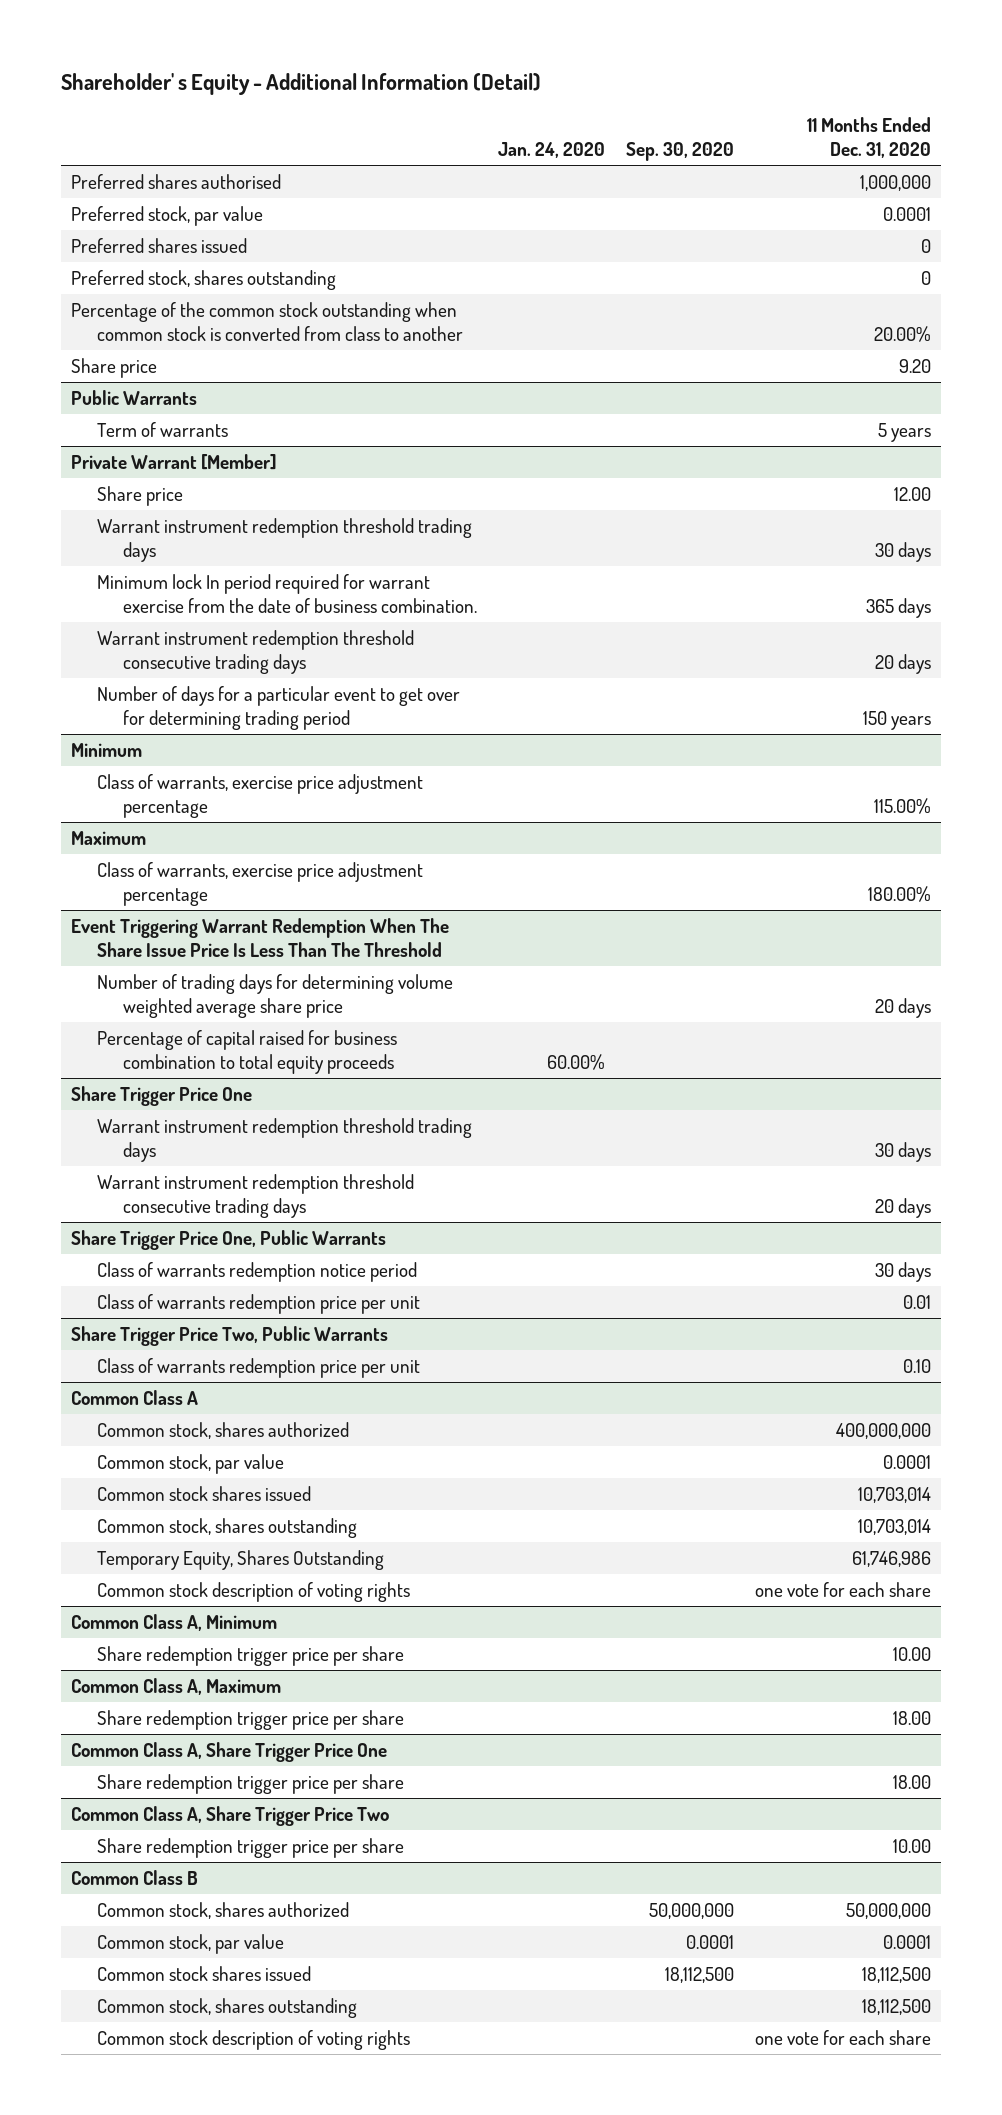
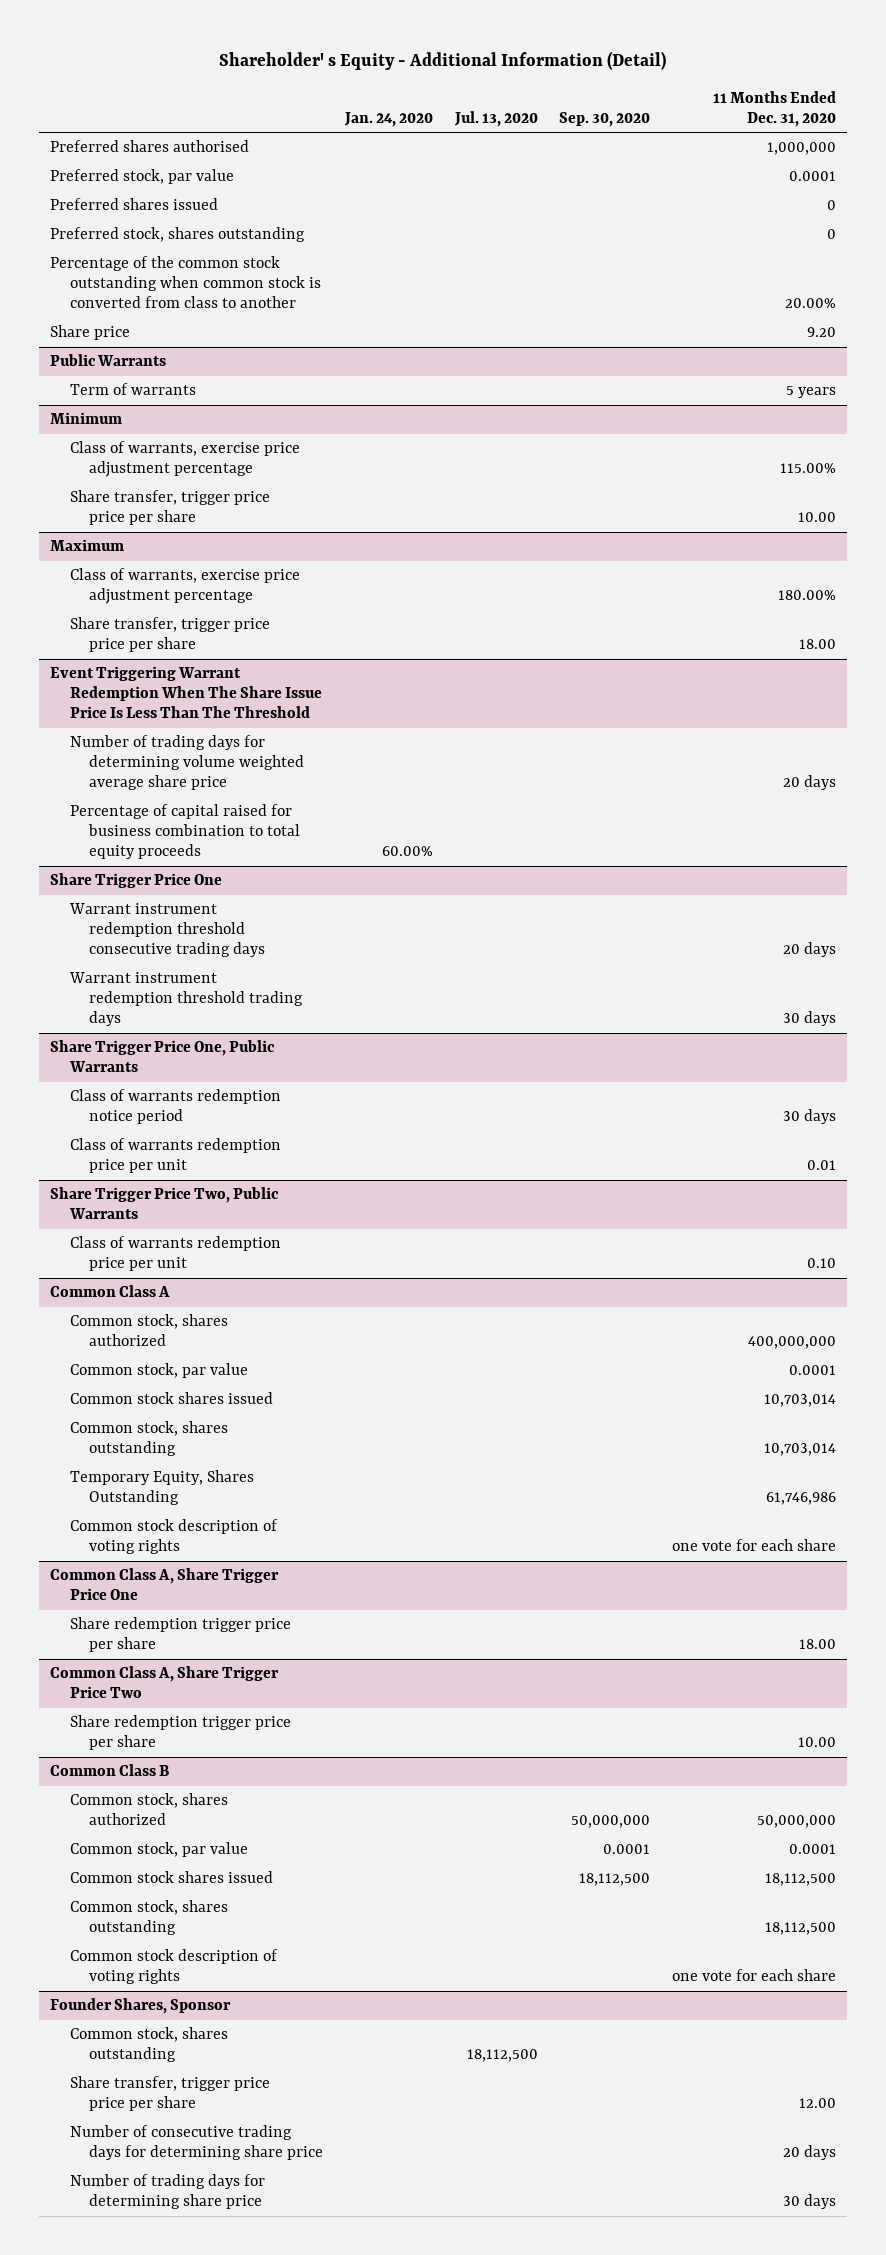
none -> [453,110,538,127] Jul. 13, 2020
[71,453,278,470] Private Warrant [Member] -> none
[97,485,184,506] Share price -> none
[97,517,473,562] Warrant instrument redemption threshold trading days -> none
[97,573,478,613] Minimum lock In period required for warrant exercise from the date of business combination. -> none
[97,629,415,674] Warrant instrument redemption threshold consecutive trading days -> none
[97,685,461,730] Number of days for a particular event to get over for determining trading period -> none
none -> [69,490,270,526] Share transfer, trigger price price per share
none -> [69,617,270,653] Share transfer, trigger price price per share
[97,1117,473,1162] Warrant instrument redemption threshold trading days -> [68,972,304,1027] Warrant instrument redemption threshold trading days
[71,1613,278,1631] Common Class A, Minimum -> none
[97,1645,405,1666] Share redemption trigger price per share -> none
[71,1677,282,1695] Common Class A, Maximum -> none
[97,1709,405,1730] Share redemption trigger price per share -> none
none -> [49,1998,231,2015] Founder Shares, Sponsor
none -> [69,2027,228,2063] Common stock, shares outstanding
none -> [69,2076,270,2112] Share transfer, trigger price price per share
none -> [69,2125,324,2161] Number of consecutive trading days for determining share price
none -> [69,2174,265,2210] Number of trading days for determining share price

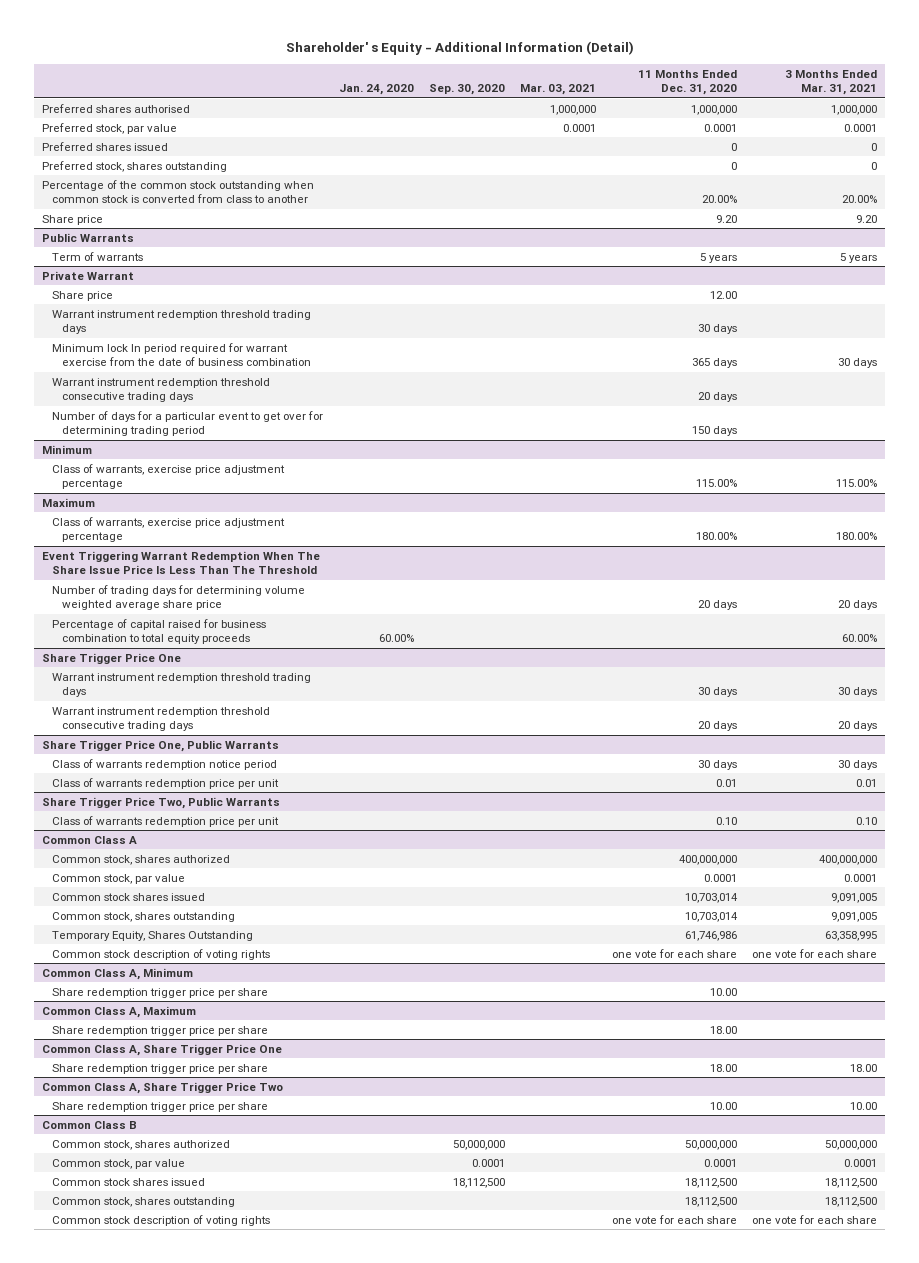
[453,110,538,127] Jul. 13, 2020 -> none
none -> [520,84,597,96] Mar. 03, 2021
none -> [785,69,878,96] 3 Months Ended Mar. 31, 2021
none -> [41,270,134,280] Private Warrant
none -> [52,290,114,301] Share price
none -> [52,309,312,335] Warrant instrument redemption threshold trading days
none -> [52,342,312,367] Minimum lock In period required for warrant exercise from the date of business combination
none -> [52,377,271,403] Warrant instrument redemption threshold consecutive trading days
none -> [52,410,324,437] Number of days for a particular event to get over for determining trading period
[69,490,270,526] Share transfer, trigger price price per share -> none
[69,617,270,653] Share transfer, trigger price price per share -> none
[68,903,266,958] Warrant instrument redemption threshold consecutive trading days -> [52,706,271,732] Warrant instrument redemption threshold consecutive trading days
none -> [41,967,193,980] Common Class A, Minimum
none -> [52,987,269,998] Share redemption trigger price per share
none -> [41,1005,196,1018] Common Class A, Maximum
none -> [52,1025,269,1036] Share redemption trigger price per share
[49,1998,231,2015] Founder Shares, Sponsor -> none
[69,2027,228,2063] Common stock, shares outstanding -> none
[69,2076,270,2112] Share transfer, trigger price price per share -> none
[69,2125,324,2161] Number of consecutive trading days for determining share price -> none
[69,2174,265,2210] Number of trading days for determining share price -> none

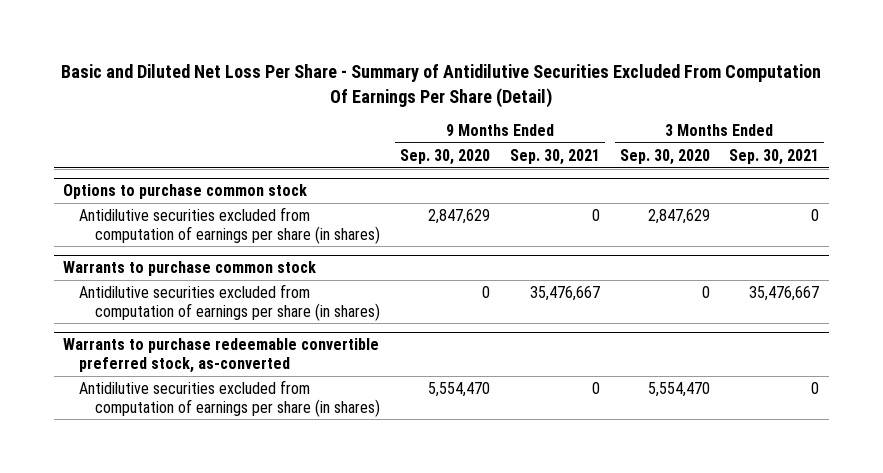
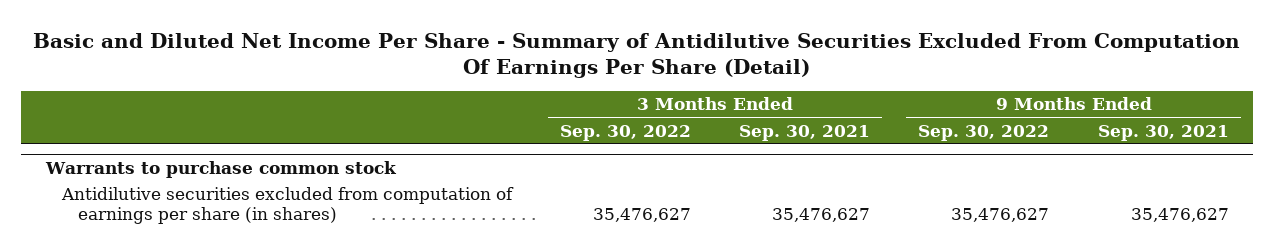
[61,64,822,108] Basic and Diluted Net Loss Per Share - Summary of Antidilutive Securities Excluded From Computation Of Earnings Per Share (Detail) -> [33,32,1241,78] Basic and Diluted Net Income Per Share - Summary of Antidilutive Securities Excluded From Computation Of Earnings Per Share (Detail)
[399,148,490,165] Sep. 30, 2020 -> none
[619,148,710,165] Sep. 30, 2020 -> none
none -> [560,124,692,141] Sep. 30, 2022
none -> [918,124,1050,141] Sep. 30, 2022
[63,184,308,200] Options to purchase common stock -> none
[79,206,381,244] Antidilutive securities excluded from computation of earnings per share (in shares) -> none
[63,338,380,374] Warrants to purchase redeemable convertible preferred stock, as-converted -> none
[79,379,381,417] Antidilutive securities excluded from computation of earnings per share (in shares) -> none
[529,285,600,301] 35,476,667 -> [1130,207,1229,222] 35,476,627
[749,285,820,301] 35,476,667 -> [772,207,871,222] 35,476,627

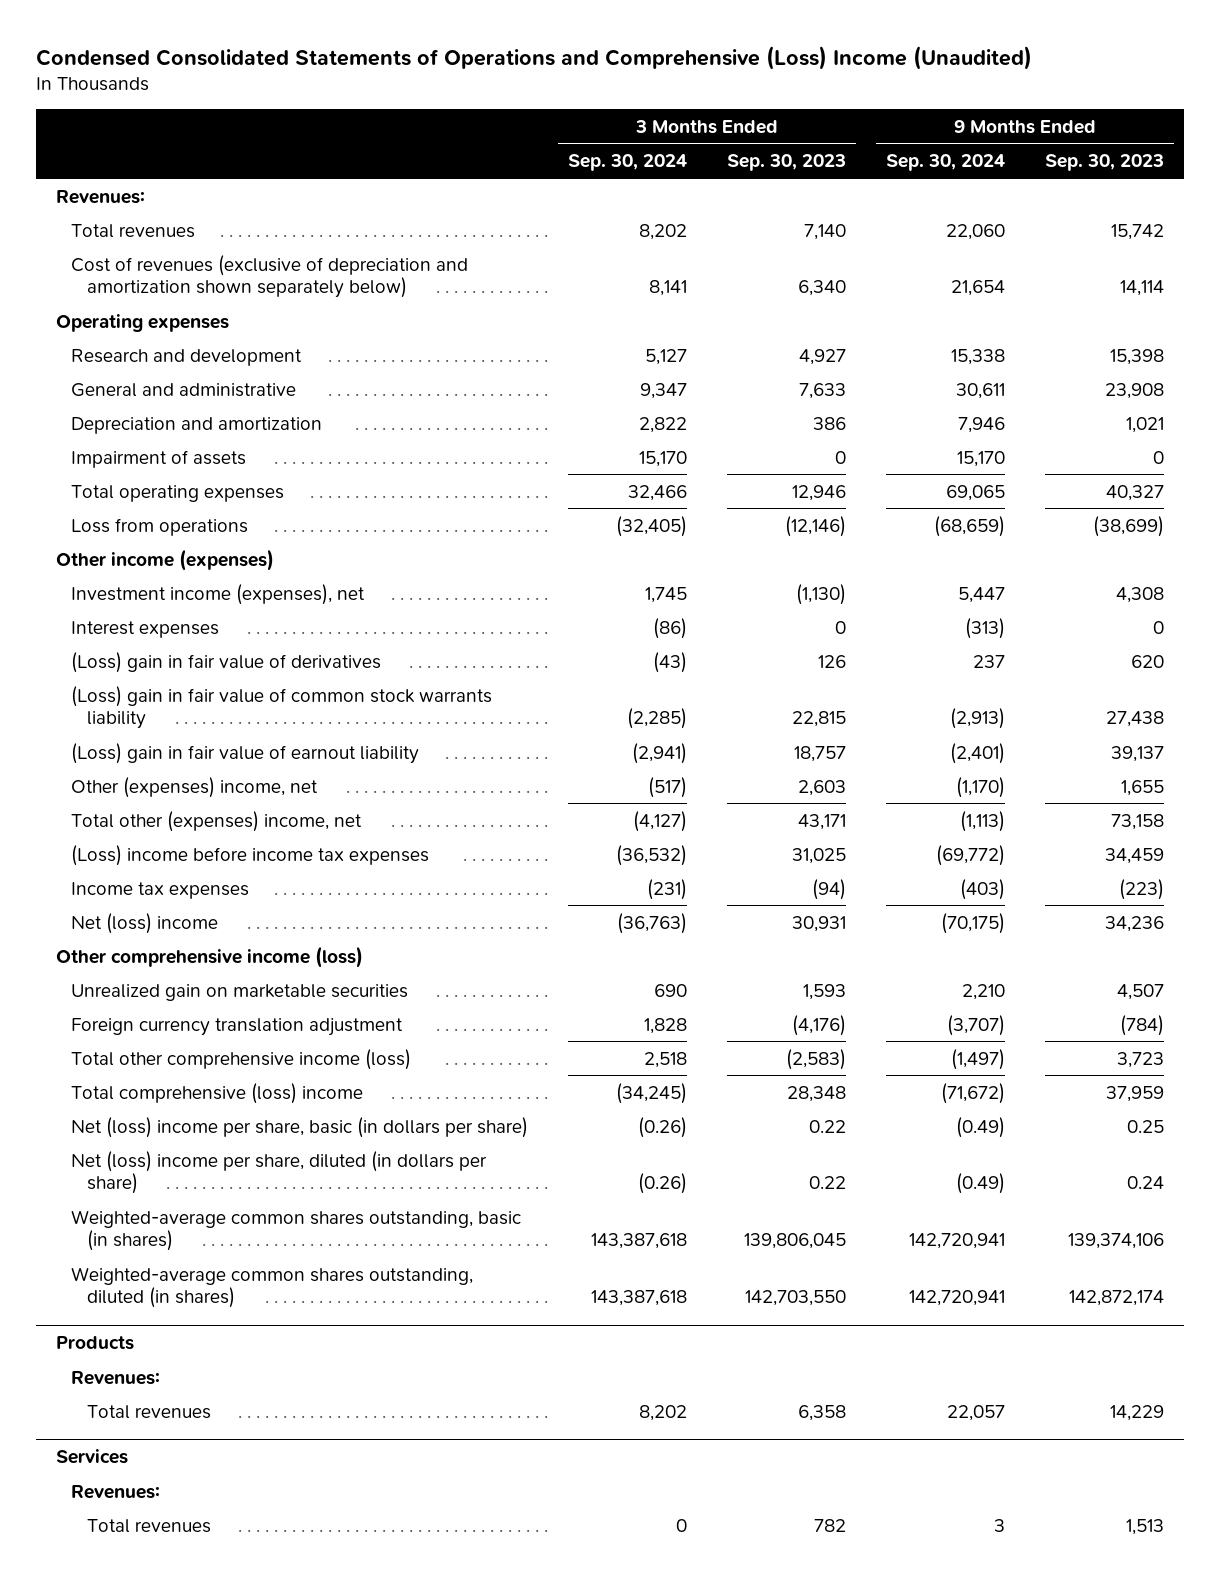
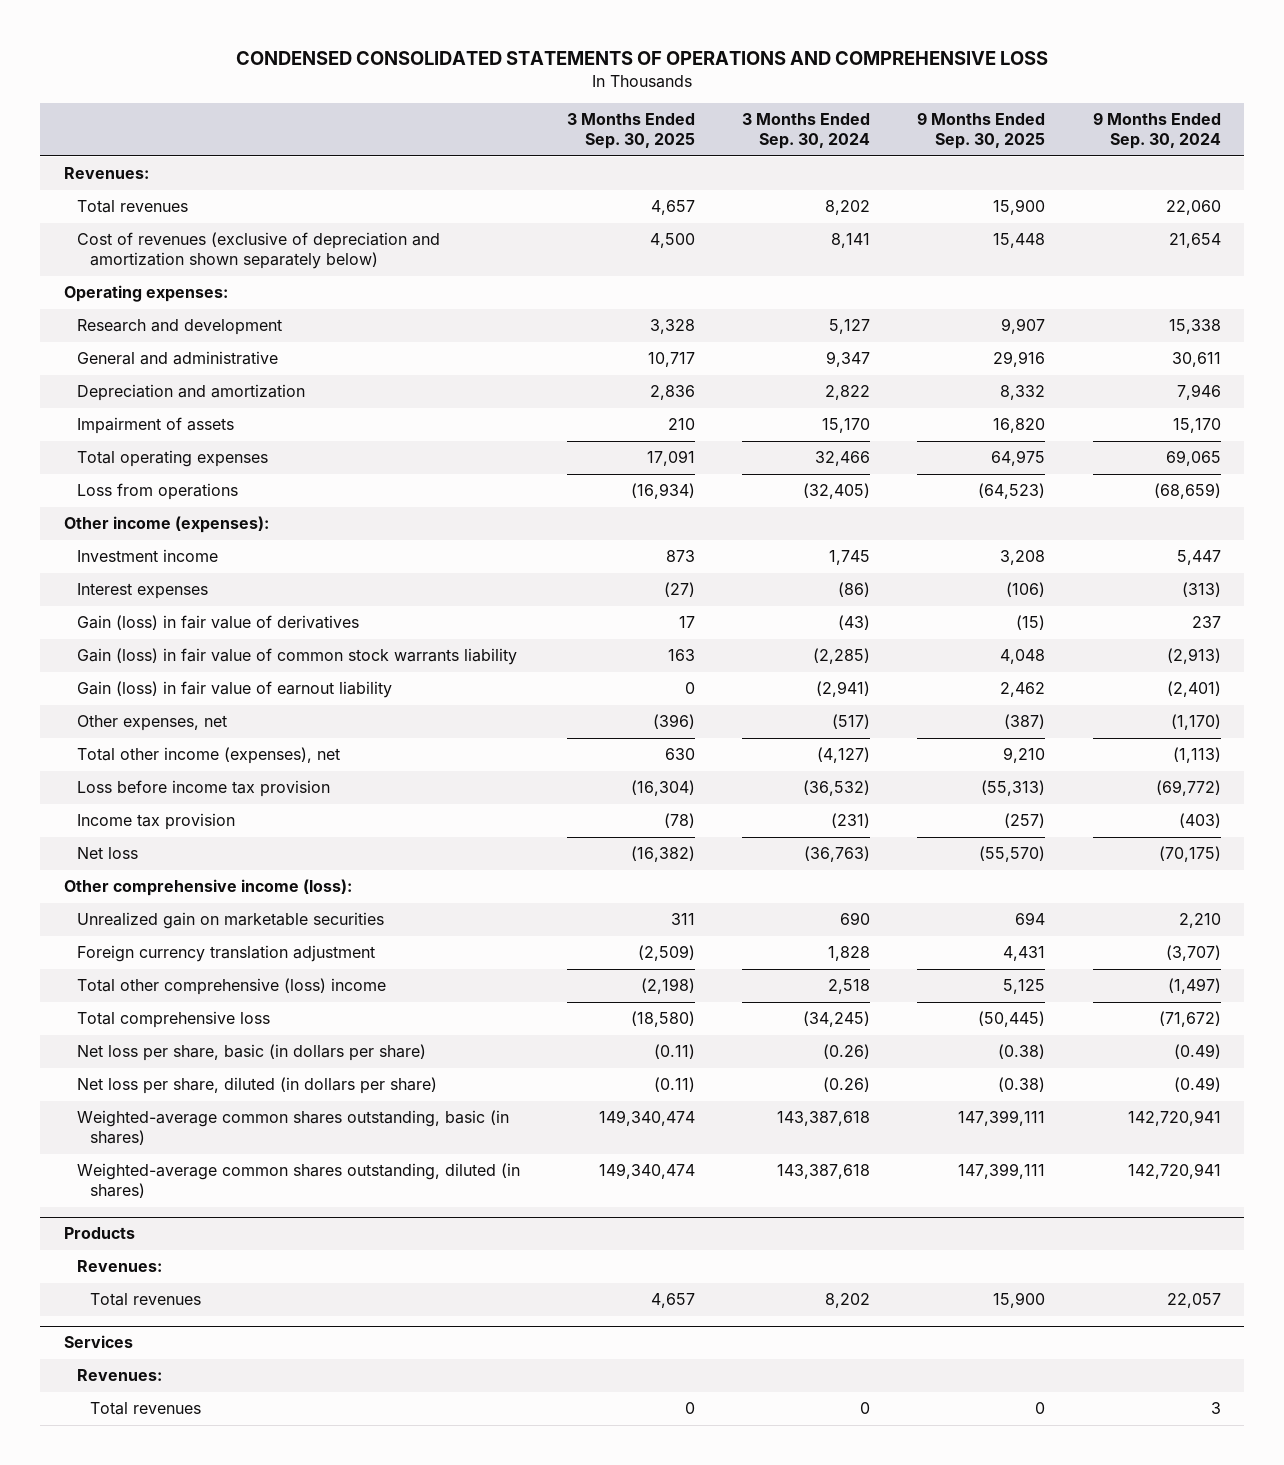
[35,46,1032,71] Condensed Consolidated Statements of Operations and Comprehensive (Loss) Income (Unaudited) -> [236,51,1049,66] CONDENSED CONSOLIDATED STATEMENTS OF OPERATIONS AND COMPREHENSIVE LOSS
[727,154,847,172] Sep. 30, 2023 -> none
[1044,154,1164,172] Sep. 30, 2023 -> none
none -> [566,113,695,150] 3 Months Ended Sep. 30, 2025
none -> [917,112,1046,150] 9 Months Ended Sep. 30, 2025
[55,313,229,332] Operating expenses -> [63,285,228,303] Operating expenses:
[55,548,274,571] Other income (expenses) -> [63,516,269,534] Other income (expenses):
[71,583,366,605] Investment income (expenses), net -> [76,549,218,563] Investment income
[71,651,382,673] (Loss) gain in fair value of derivatives -> [76,615,359,631] Gain (loss) in fair value of derivatives
[71,685,493,730] (Loss) gain in fair value of common stock warrants liability -> [76,648,517,666] Gain (loss) in fair value of common stock warrants liability
[71,742,420,764] (Loss) gain in fair value of earnout liability -> [76,681,392,699] Gain (loss) in fair value of earnout liability
[71,776,319,798] Other (expenses) income, net -> [76,715,227,732] Other expenses, net
[71,810,363,832] Total other (expenses) income, net -> [76,747,340,765] Total other income (expenses), net
[71,844,430,866] (Loss) income before income tax expenses -> [76,780,330,798] Loss before income tax provision
[71,881,250,899] Income tax expenses -> [76,813,235,831] Income tax provision
[71,912,219,934] Net (loss) income -> [76,847,138,860] Net loss
[55,945,363,968] Other comprehensive income (loss) -> [63,879,352,897] Other comprehensive income (loss):
[71,1048,412,1070] Total other comprehensive income (loss) -> [76,978,386,996] Total other comprehensive (loss) income
[71,1082,364,1104] Total comprehensive (loss) income -> [76,1011,270,1029] Total comprehensive loss
[71,1116,529,1138] Net (loss) income per share, basic (in dollars per share) -> [76,1044,426,1062] Net loss per share, basic (in dollars per share)
[71,1150,488,1195] Net (loss) income per share, diluted (in dollars per share) -> [76,1077,437,1095] Net loss per share, diluted (in dollars per share)

